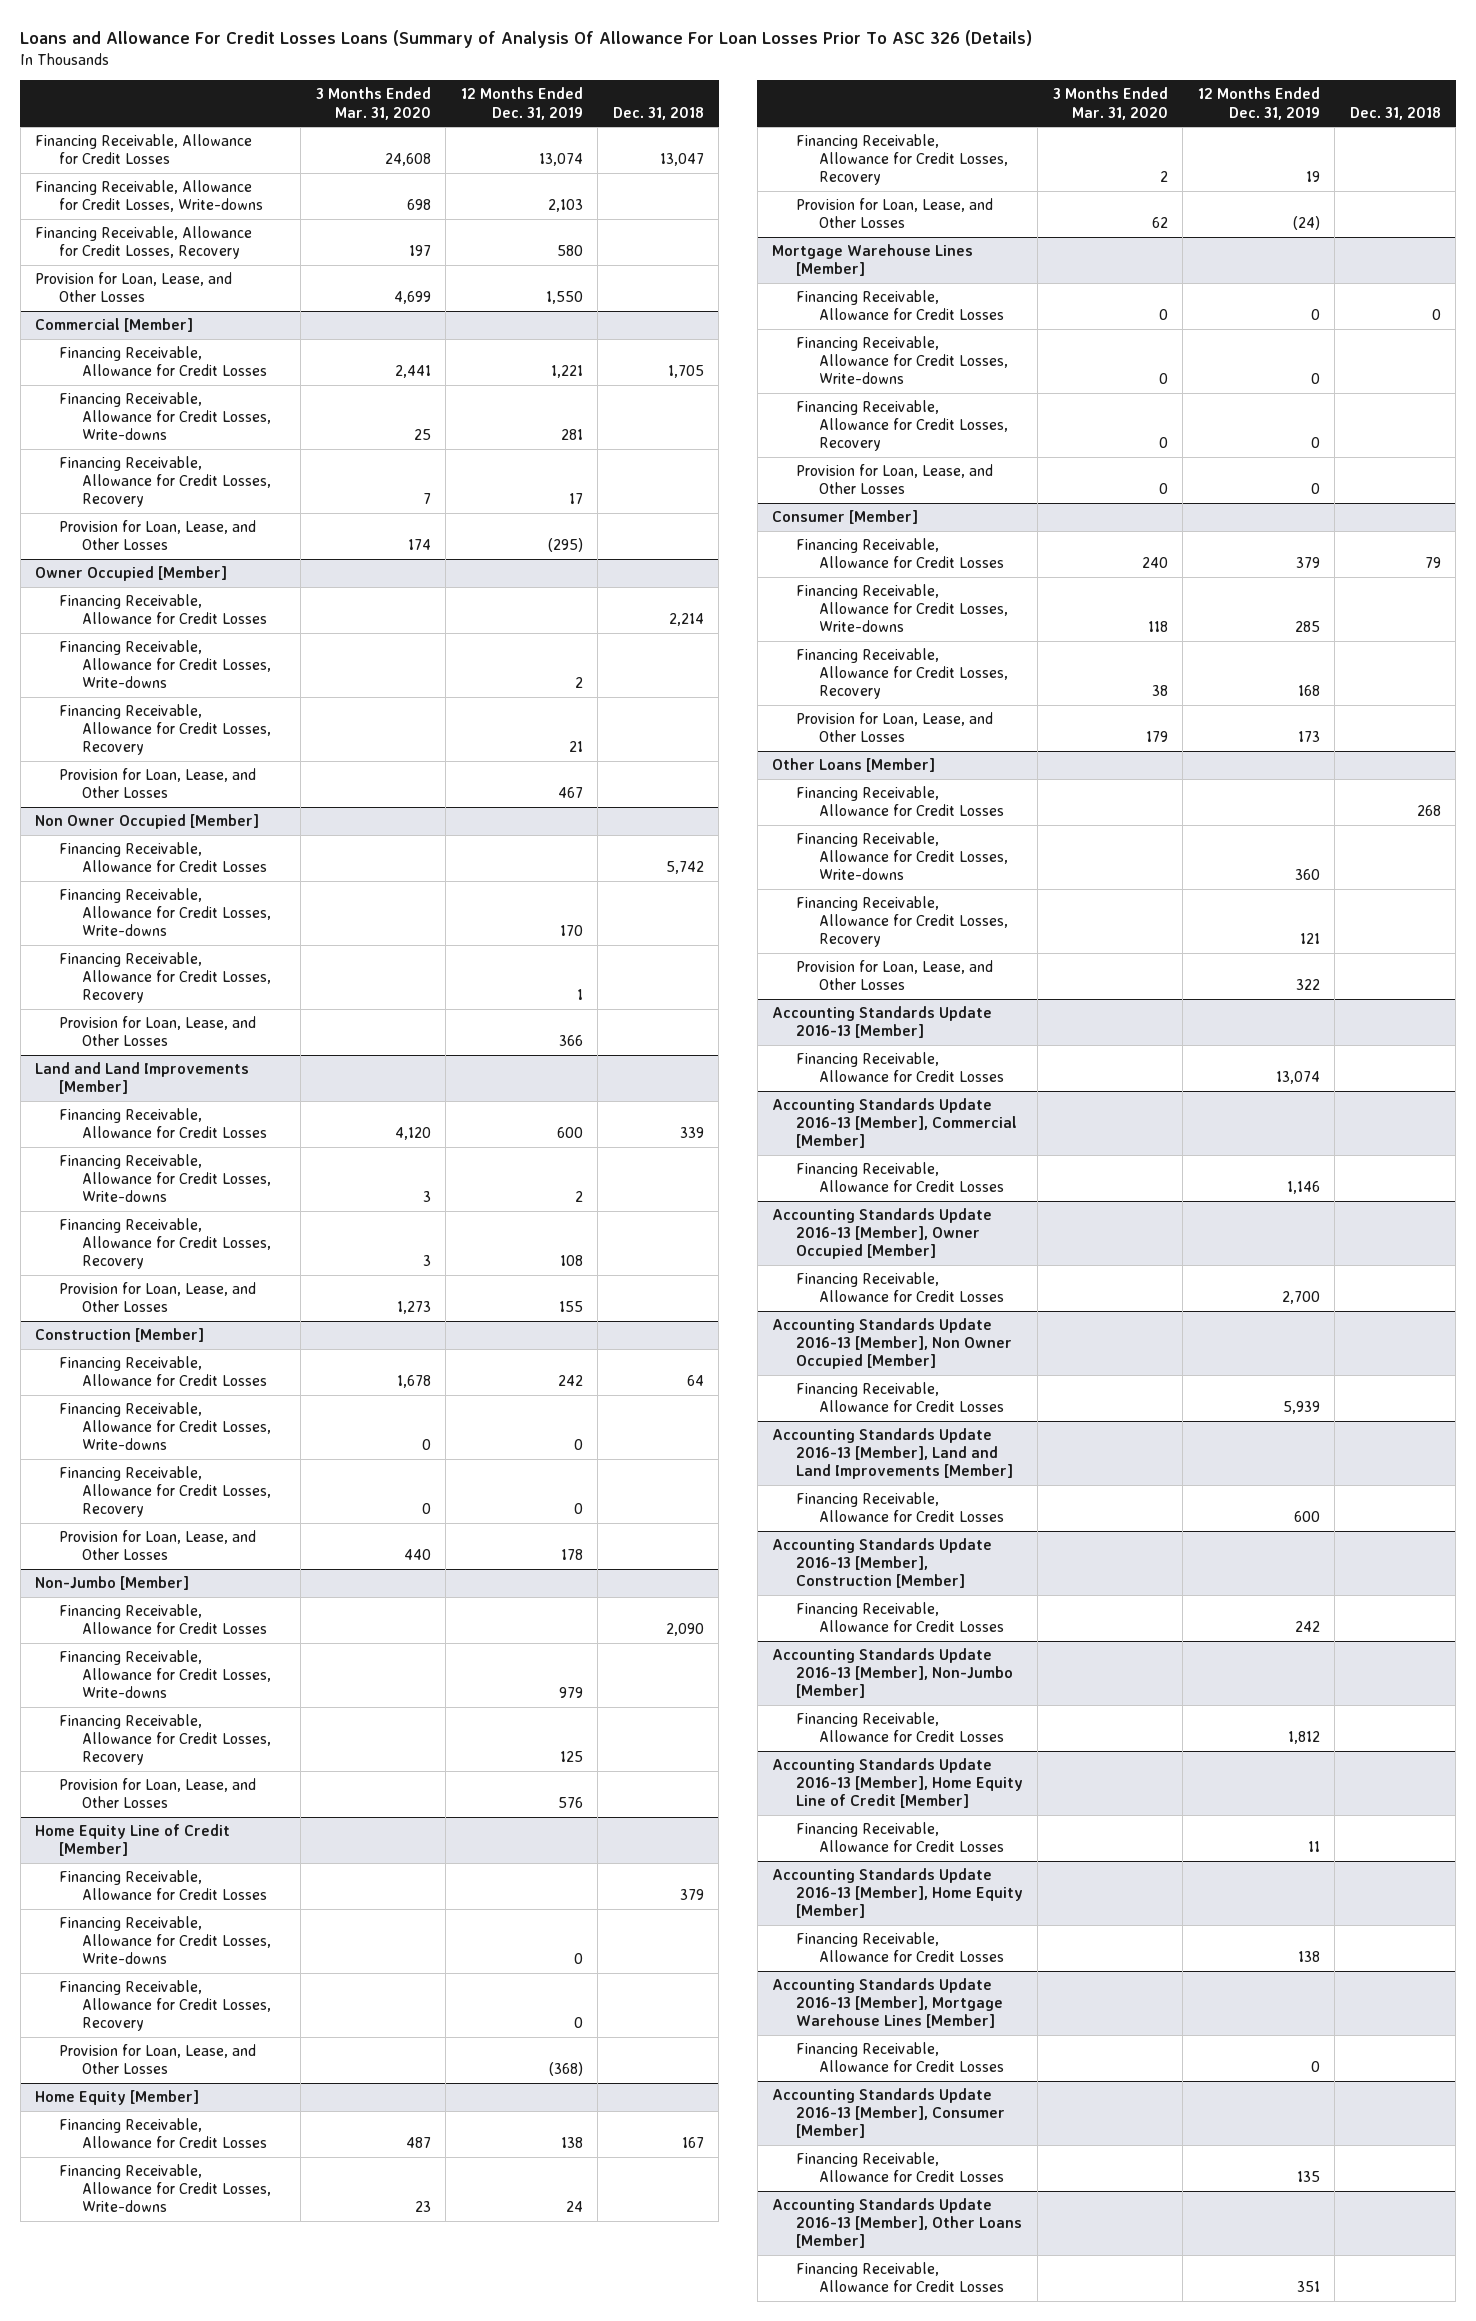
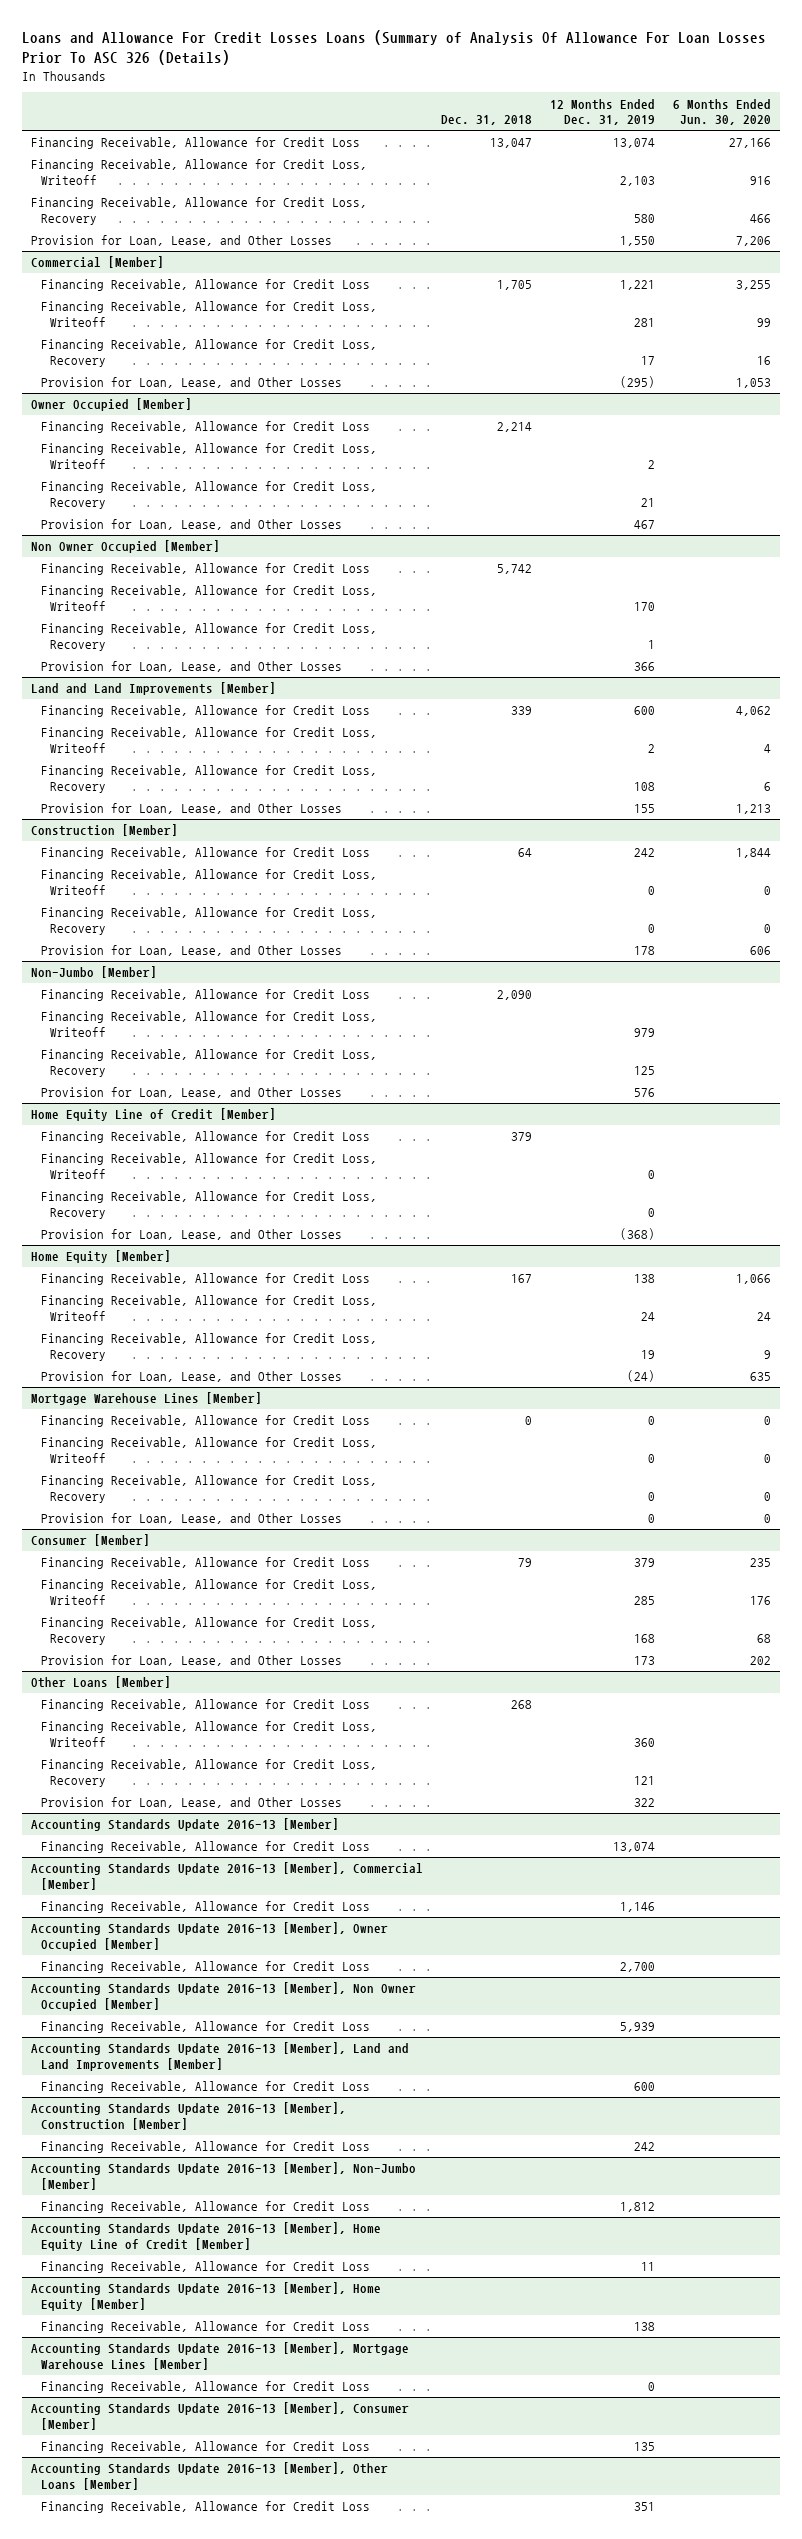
[315,87,431,120] 3 Months Ended Mar. 31, 2020 -> none
none -> [673,98,772,126] 6 Months Ended Jun. 30, 2020
[35,133,253,165] Financing Receivable, Allowance for Credit Losses -> [30,137,360,150] Financing Receivable, Allowance for Credit Loss
[35,179,263,213] Financing Receivable, Allowance for Credit Losses, Write-downs -> [30,159,367,185] Financing Receivable, Allowance for Credit Loss, Writeoff
[35,225,253,260] Financing Receivable, Allowance for Credit Losses, Recovery -> [30,197,367,225] Financing Receivable, Allowance for Credit Loss, Recovery
[58,345,268,377] Financing Receivable, Allowance for Credit Losses -> [40,279,370,292] Financing Receivable, Allowance for Credit Loss
[58,391,272,441] Financing Receivable, Allowance for Credit Losses, Write-downs -> [40,301,377,327] Financing Receivable, Allowance for Credit Loss, Writeoff
[58,455,272,508] Financing Receivable, Allowance for Credit Losses, Recovery -> [40,339,377,367] Financing Receivable, Allowance for Credit Loss, Recovery
[58,593,268,625] Financing Receivable, Allowance for Credit Losses -> [40,421,370,434] Financing Receivable, Allowance for Credit Loss
[58,639,272,689] Financing Receivable, Allowance for Credit Losses, Write-downs -> [40,443,377,469] Financing Receivable, Allowance for Credit Loss, Writeoff
[58,703,272,756] Financing Receivable, Allowance for Credit Losses, Recovery -> [40,481,377,509] Financing Receivable, Allowance for Credit Loss, Recovery
[58,841,268,873] Financing Receivable, Allowance for Credit Losses -> [40,563,370,576] Financing Receivable, Allowance for Credit Loss
[58,887,272,937] Financing Receivable, Allowance for Credit Losses, Write-downs -> [40,585,377,611] Financing Receivable, Allowance for Credit Loss, Writeoff
[58,951,272,1004] Financing Receivable, Allowance for Credit Losses, Recovery -> [40,623,377,651] Financing Receivable, Allowance for Credit Loss, Recovery
[58,1107,268,1139] Financing Receivable, Allowance for Credit Losses -> [40,705,370,718] Financing Receivable, Allowance for Credit Loss
[58,1153,272,1203] Financing Receivable, Allowance for Credit Losses, Write-downs -> [40,727,377,753] Financing Receivable, Allowance for Credit Loss, Writeoff
[58,1217,272,1270] Financing Receivable, Allowance for Credit Losses, Recovery -> [40,765,377,793] Financing Receivable, Allowance for Credit Loss, Recovery
[58,1355,268,1387] Financing Receivable, Allowance for Credit Losses -> [40,847,370,860] Financing Receivable, Allowance for Credit Loss
[58,1401,272,1451] Financing Receivable, Allowance for Credit Losses, Write-downs -> [40,869,377,895] Financing Receivable, Allowance for Credit Loss, Writeoff
[58,1465,272,1518] Financing Receivable, Allowance for Credit Losses, Recovery -> [40,907,377,935] Financing Receivable, Allowance for Credit Loss, Recovery
[58,1603,268,1635] Financing Receivable, Allowance for Credit Losses -> [40,989,370,1002] Financing Receivable, Allowance for Credit Loss
[58,1649,272,1699] Financing Receivable, Allowance for Credit Losses, Write-downs -> [40,1011,377,1037] Financing Receivable, Allowance for Credit Loss, Writeoff
[58,1713,272,1766] Financing Receivable, Allowance for Credit Losses, Recovery -> [40,1049,377,1077] Financing Receivable, Allowance for Credit Loss, Recovery
[58,1869,268,1901] Financing Receivable, Allowance for Credit Losses -> [40,1131,370,1144] Financing Receivable, Allowance for Credit Loss
[58,1915,272,1965] Financing Receivable, Allowance for Credit Losses, Write-downs -> [40,1153,377,1179] Financing Receivable, Allowance for Credit Loss, Writeoff
[58,1979,272,2032] Financing Receivable, Allowance for Credit Losses, Recovery -> [40,1191,377,1219] Financing Receivable, Allowance for Credit Loss, Recovery
[58,2117,268,2149] Financing Receivable, Allowance for Credit Losses -> [40,1273,370,1286] Financing Receivable, Allowance for Credit Loss
[58,2163,272,2213] Financing Receivable, Allowance for Credit Losses, Write-downs -> [40,1295,377,1321] Financing Receivable, Allowance for Credit Loss, Writeoff
[795,133,1009,186] Financing Receivable, Allowance for Credit Losses, Recovery -> [40,1333,377,1361] Financing Receivable, Allowance for Credit Loss, Recovery
[795,289,1005,321] Financing Receivable, Allowance for Credit Losses -> [40,1415,370,1428] Financing Receivable, Allowance for Credit Loss
[795,335,1009,385] Financing Receivable, Allowance for Credit Losses, Write-downs -> [40,1437,377,1463] Financing Receivable, Allowance for Credit Loss, Writeoff
[795,399,1009,452] Financing Receivable, Allowance for Credit Losses, Recovery -> [40,1475,377,1503] Financing Receivable, Allowance for Credit Loss, Recovery
[795,537,1005,569] Financing Receivable, Allowance for Credit Losses -> [40,1557,370,1570] Financing Receivable, Allowance for Credit Loss
[795,583,1009,633] Financing Receivable, Allowance for Credit Losses, Write-downs -> [40,1579,377,1605] Financing Receivable, Allowance for Credit Loss, Writeoff
[795,647,1009,700] Financing Receivable, Allowance for Credit Losses, Recovery -> [40,1617,377,1645] Financing Receivable, Allowance for Credit Loss, Recovery
[795,785,1005,817] Financing Receivable, Allowance for Credit Losses -> [40,1699,370,1712] Financing Receivable, Allowance for Credit Loss
[795,831,1009,881] Financing Receivable, Allowance for Credit Losses, Write-downs -> [40,1721,377,1747] Financing Receivable, Allowance for Credit Loss, Writeoff
[795,895,1009,948] Financing Receivable, Allowance for Credit Losses, Recovery -> [40,1759,377,1787] Financing Receivable, Allowance for Credit Loss, Recovery
[795,1051,1005,1083] Financing Receivable, Allowance for Credit Losses -> [40,1841,370,1854] Financing Receivable, Allowance for Credit Loss
[795,1161,1005,1193] Financing Receivable, Allowance for Credit Losses -> [40,1901,370,1914] Financing Receivable, Allowance for Credit Loss
[795,1271,1005,1303] Financing Receivable, Allowance for Credit Losses -> [40,1961,370,1974] Financing Receivable, Allowance for Credit Loss
[795,1381,1005,1413] Financing Receivable, Allowance for Credit Losses -> [40,2021,370,2034] Financing Receivable, Allowance for Credit Loss
[795,1491,1005,1523] Financing Receivable, Allowance for Credit Losses -> [40,2081,370,2094] Financing Receivable, Allowance for Credit Loss
[795,1601,1005,1633] Financing Receivable, Allowance for Credit Losses -> [40,2141,370,2154] Financing Receivable, Allowance for Credit Loss
[795,1711,1005,1743] Financing Receivable, Allowance for Credit Losses -> [40,2201,370,2214] Financing Receivable, Allowance for Credit Loss
[795,1821,1005,1853] Financing Receivable, Allowance for Credit Losses -> [40,2261,370,2274] Financing Receivable, Allowance for Credit Loss
[795,1931,1005,1963] Financing Receivable, Allowance for Credit Losses -> [40,2321,370,2334] Financing Receivable, Allowance for Credit Loss
[795,2041,1005,2073] Financing Receivable, Allowance for Credit Losses -> [40,2381,370,2394] Financing Receivable, Allowance for Credit Loss
[795,2151,1005,2183] Financing Receivable, Allowance for Credit Losses -> [40,2441,370,2454] Financing Receivable, Allowance for Credit Loss
[795,2261,1005,2293] Financing Receivable, Allowance for Credit Losses -> [40,2501,370,2514] Financing Receivable, Allowance for Credit Loss

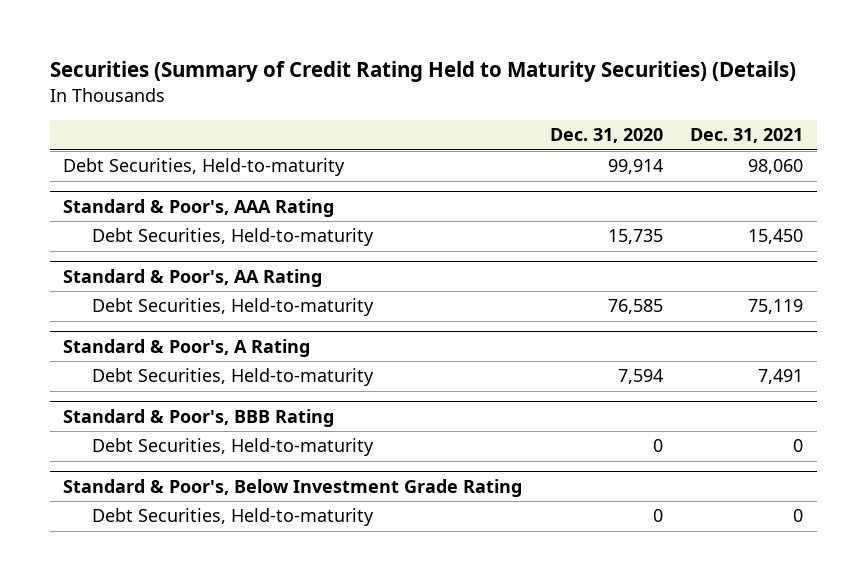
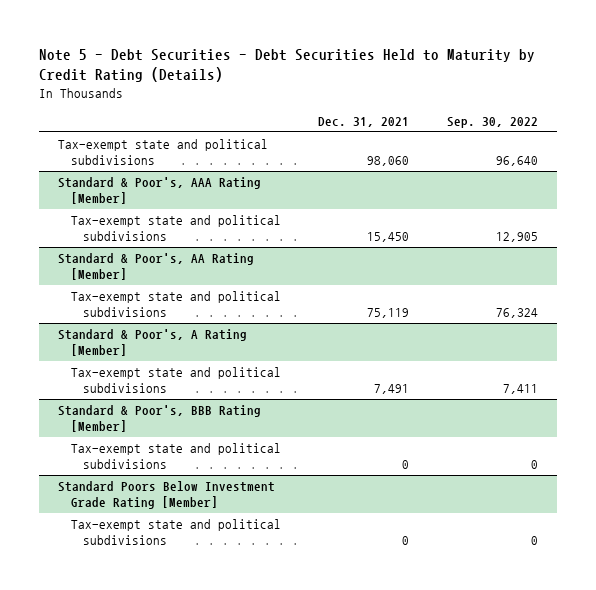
[49,61,796,83] Securities (Summary of Credit Rating Held to Maturity Securities) (Details) -> [39,49,536,83] Note 5 - Debt Securities - Debt Securities Held to Maturity by Credit Rating (Details)
[549,128,663,144] Dec. 31, 2020 -> none
none -> [447,116,539,128] Sep. 30, 2022
[63,158,346,177] Debt Securities, Held-to-maturity -> [58,139,269,166] Tax-exempt state and political subdivisions
[63,198,335,217] Standard & Poor's, AAA Rating -> [58,177,262,205] Standard & Poor's, AAA Rating [Member]
[91,228,374,247] Debt Securities, Held-to-maturity -> [70,215,281,242] Tax-exempt state and political subdivisions
[63,268,323,287] Standard & Poor's, AA Rating -> [58,253,255,281] Standard & Poor's, AA Rating [Member]
[91,298,374,317] Debt Securities, Held-to-maturity -> [70,291,281,318] Tax-exempt state and political subdivisions
[63,338,311,357] Standard & Poor's, A Rating -> [58,329,248,357] Standard & Poor's, A Rating [Member]
[91,368,374,387] Debt Securities, Held-to-maturity -> [70,367,281,394] Tax-exempt state and political subdivisions
[63,408,335,427] Standard & Poor's, BBB Rating -> [58,405,262,433] Standard & Poor's, BBB Rating [Member]
[91,438,374,457] Debt Securities, Held-to-maturity -> [70,443,281,470] Tax-exempt state and political subdivisions
[63,478,523,497] Standard & Poor's, Below Investment Grade Rating -> [58,481,276,510] Standard Poors Below Investment Grade Rating [Member]
[91,508,374,527] Debt Securities, Held-to-maturity -> [70,519,281,546] Tax-exempt state and political subdivisions

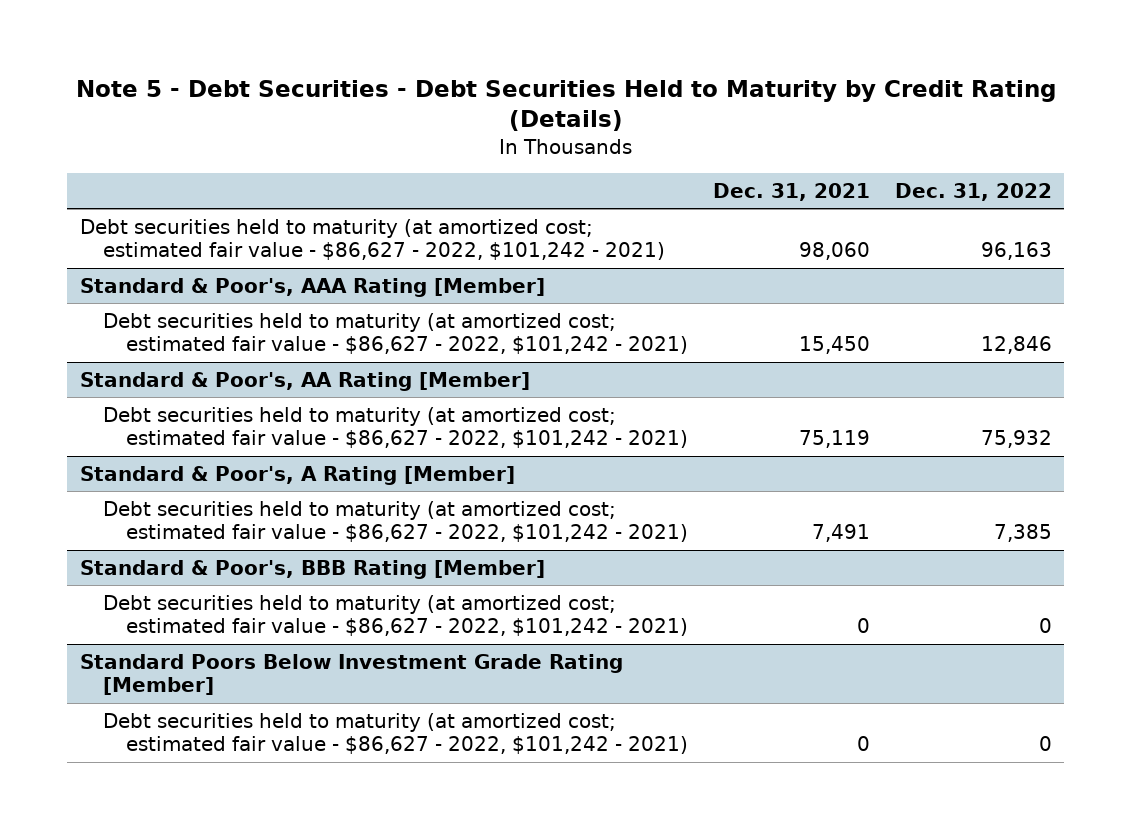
[447,116,539,128] Sep. 30, 2022 -> none
none -> [894,182,1052,201] Dec. 31, 2022
[58,139,269,166] Tax-exempt state and political subdivisions -> [79,218,665,261] Debt securities held to maturity (at amortized cost; estimated fair value - $86,627 - 2022, $101,242 - 2021)
[70,215,281,242] Tax-exempt state and political subdivisions -> [102,312,688,355] Debt securities held to maturity (at amortized cost; estimated fair value - $86,627 - 2022, $101,242 - 2021)
[70,291,281,318] Tax-exempt state and political subdivisions -> [102,406,688,449] Debt securities held to maturity (at amortized cost; estimated fair value - $86,627 - 2022, $101,242 - 2021)
[70,367,281,394] Tax-exempt state and political subdivisions -> [102,500,688,543] Debt securities held to maturity (at amortized cost; estimated fair value - $86,627 - 2022, $101,242 - 2021)
[70,443,281,470] Tax-exempt state and political subdivisions -> [102,594,688,637] Debt securities held to maturity (at amortized cost; estimated fair value - $86,627 - 2022, $101,242 - 2021)
[70,519,281,546] Tax-exempt state and political subdivisions -> [102,712,688,755] Debt securities held to maturity (at amortized cost; estimated fair value - $86,627 - 2022, $101,242 - 2021)

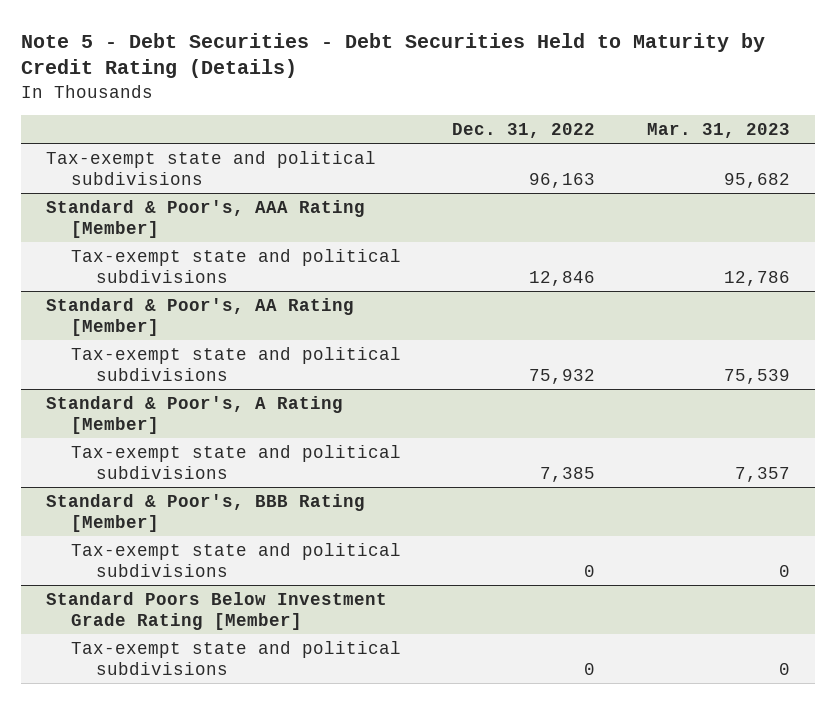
[712,182,870,201] Dec. 31, 2021 -> none
none -> [646,123,790,139] Mar. 31, 2023
[79,218,665,261] Debt securities held to maturity (at amortized cost; estimated fair value - $86,627 - 2022, $101,242 - 2021) -> [46,150,377,185] Tax-exempt state and political subdivisions
[102,312,688,355] Debt securities held to maturity (at amortized cost; estimated fair value - $86,627 - 2022, $101,242 - 2021) -> [70,248,401,283] Tax-exempt state and political subdivisions
[102,406,688,449] Debt securities held to maturity (at amortized cost; estimated fair value - $86,627 - 2022, $101,242 - 2021) -> [70,346,401,381] Tax-exempt state and political subdivisions
[102,500,688,543] Debt securities held to maturity (at amortized cost; estimated fair value - $86,627 - 2022, $101,242 - 2021) -> [70,444,401,479] Tax-exempt state and political subdivisions
[102,594,688,637] Debt securities held to maturity (at amortized cost; estimated fair value - $86,627 - 2022, $101,242 - 2021) -> [70,542,401,577] Tax-exempt state and political subdivisions
[102,712,688,755] Debt securities held to maturity (at amortized cost; estimated fair value - $86,627 - 2022, $101,242 - 2021) -> [70,640,401,675] Tax-exempt state and political subdivisions

